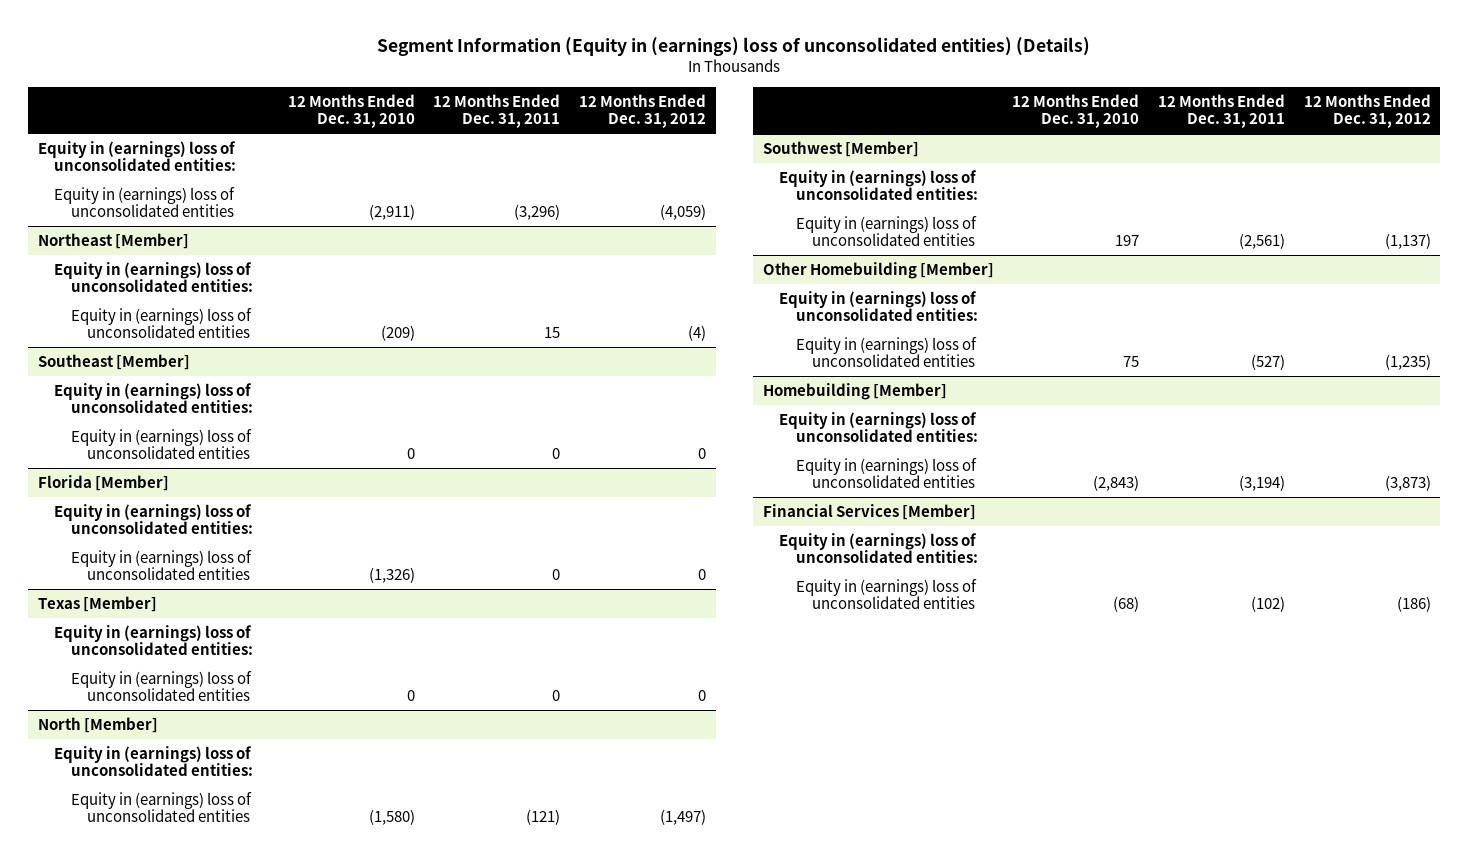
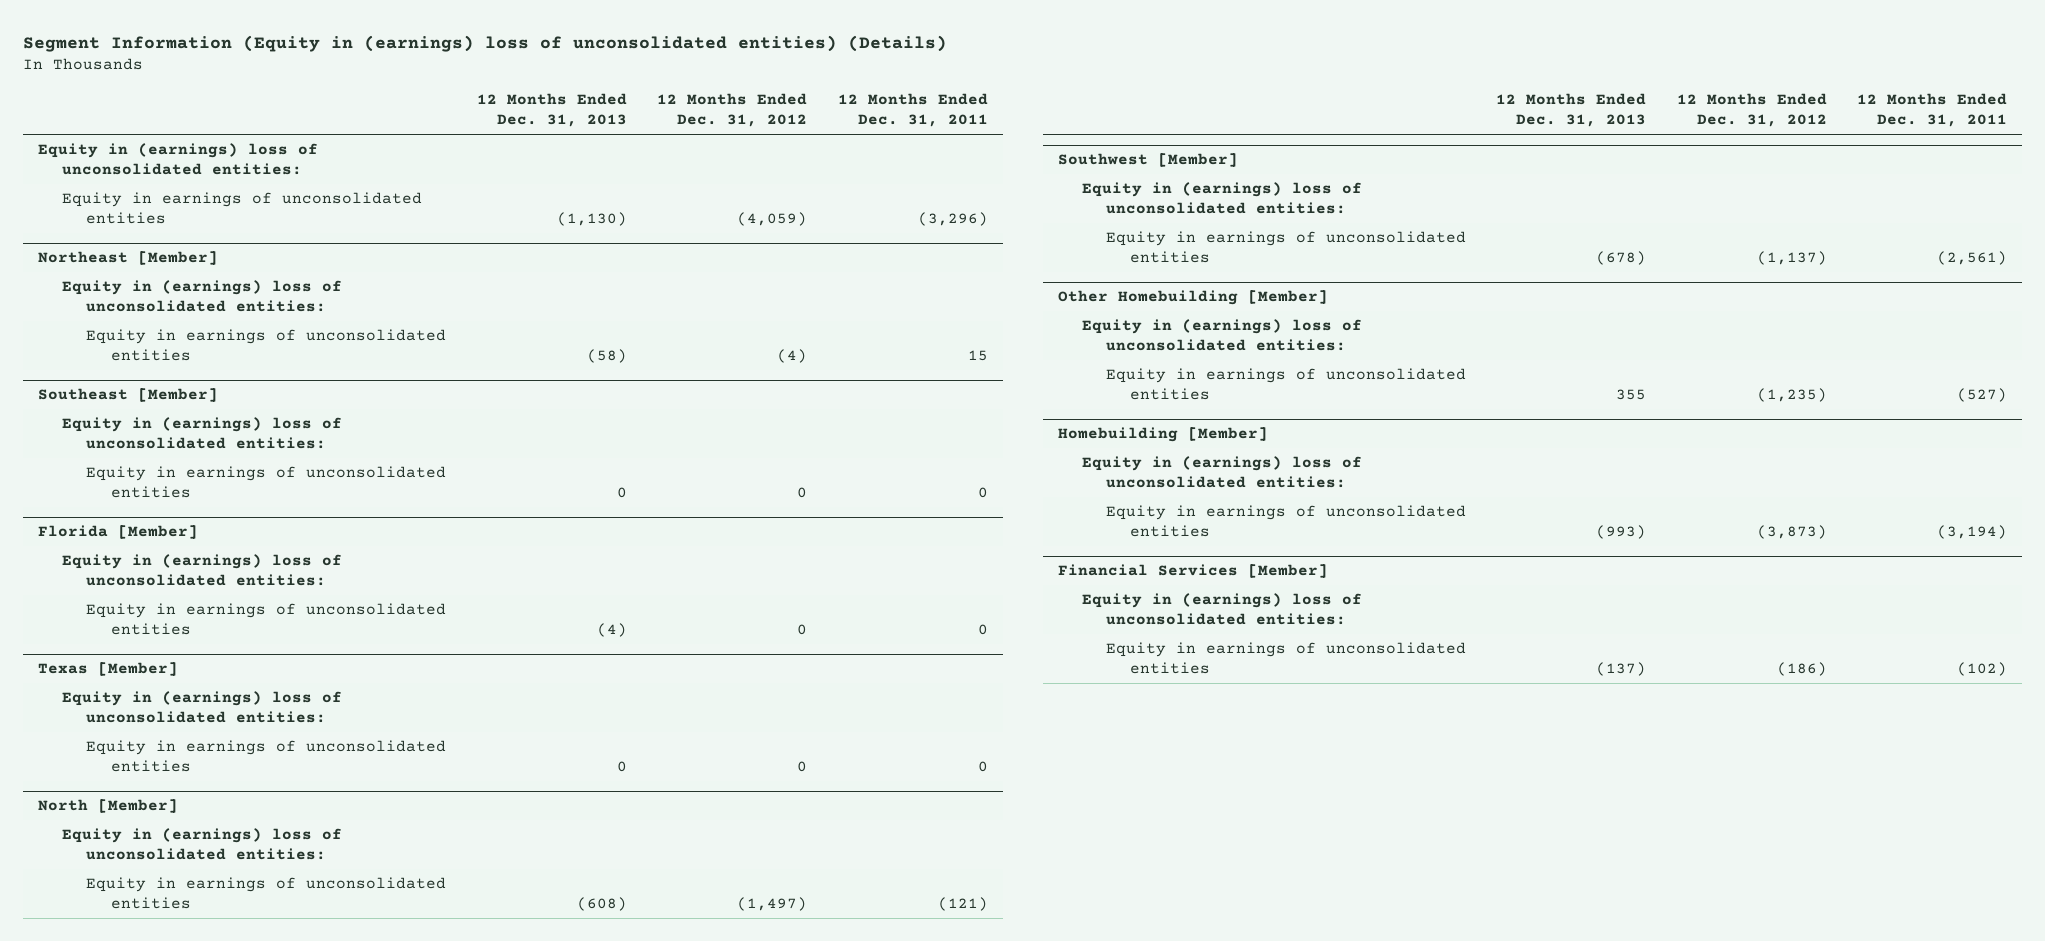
[287,93,415,129] 12 Months Ended Dec. 31, 2010 -> none
none -> [476,93,627,128] 12 Months Ended Dec. 31, 2013
[54,186,236,218] Equity in (earnings) loss of unconsolidated entities -> [62,191,423,225] Equity in earnings of unconsolidated entities
[70,307,252,339] Equity in (earnings) loss of unconsolidated entities -> [86,328,447,362] Equity in earnings of unconsolidated entities
[70,428,252,460] Equity in (earnings) loss of unconsolidated entities -> [86,465,447,499] Equity in earnings of unconsolidated entities
[70,549,252,581] Equity in (earnings) loss of unconsolidated entities -> [86,602,447,636] Equity in earnings of unconsolidated entities
[70,670,252,702] Equity in (earnings) loss of unconsolidated entities -> [86,739,447,773] Equity in earnings of unconsolidated entities
[70,791,252,823] Equity in (earnings) loss of unconsolidated entities -> [86,876,447,910] Equity in earnings of unconsolidated entities
[795,215,977,247] Equity in (earnings) loss of unconsolidated entities -> [1105,230,1466,264] Equity in earnings of unconsolidated entities
[795,336,977,368] Equity in (earnings) loss of unconsolidated entities -> [1105,367,1466,401] Equity in earnings of unconsolidated entities
[795,457,977,489] Equity in (earnings) loss of unconsolidated entities -> [1105,504,1466,538] Equity in earnings of unconsolidated entities
[795,578,977,610] Equity in (earnings) loss of unconsolidated entities -> [1105,641,1466,675] Equity in earnings of unconsolidated entities

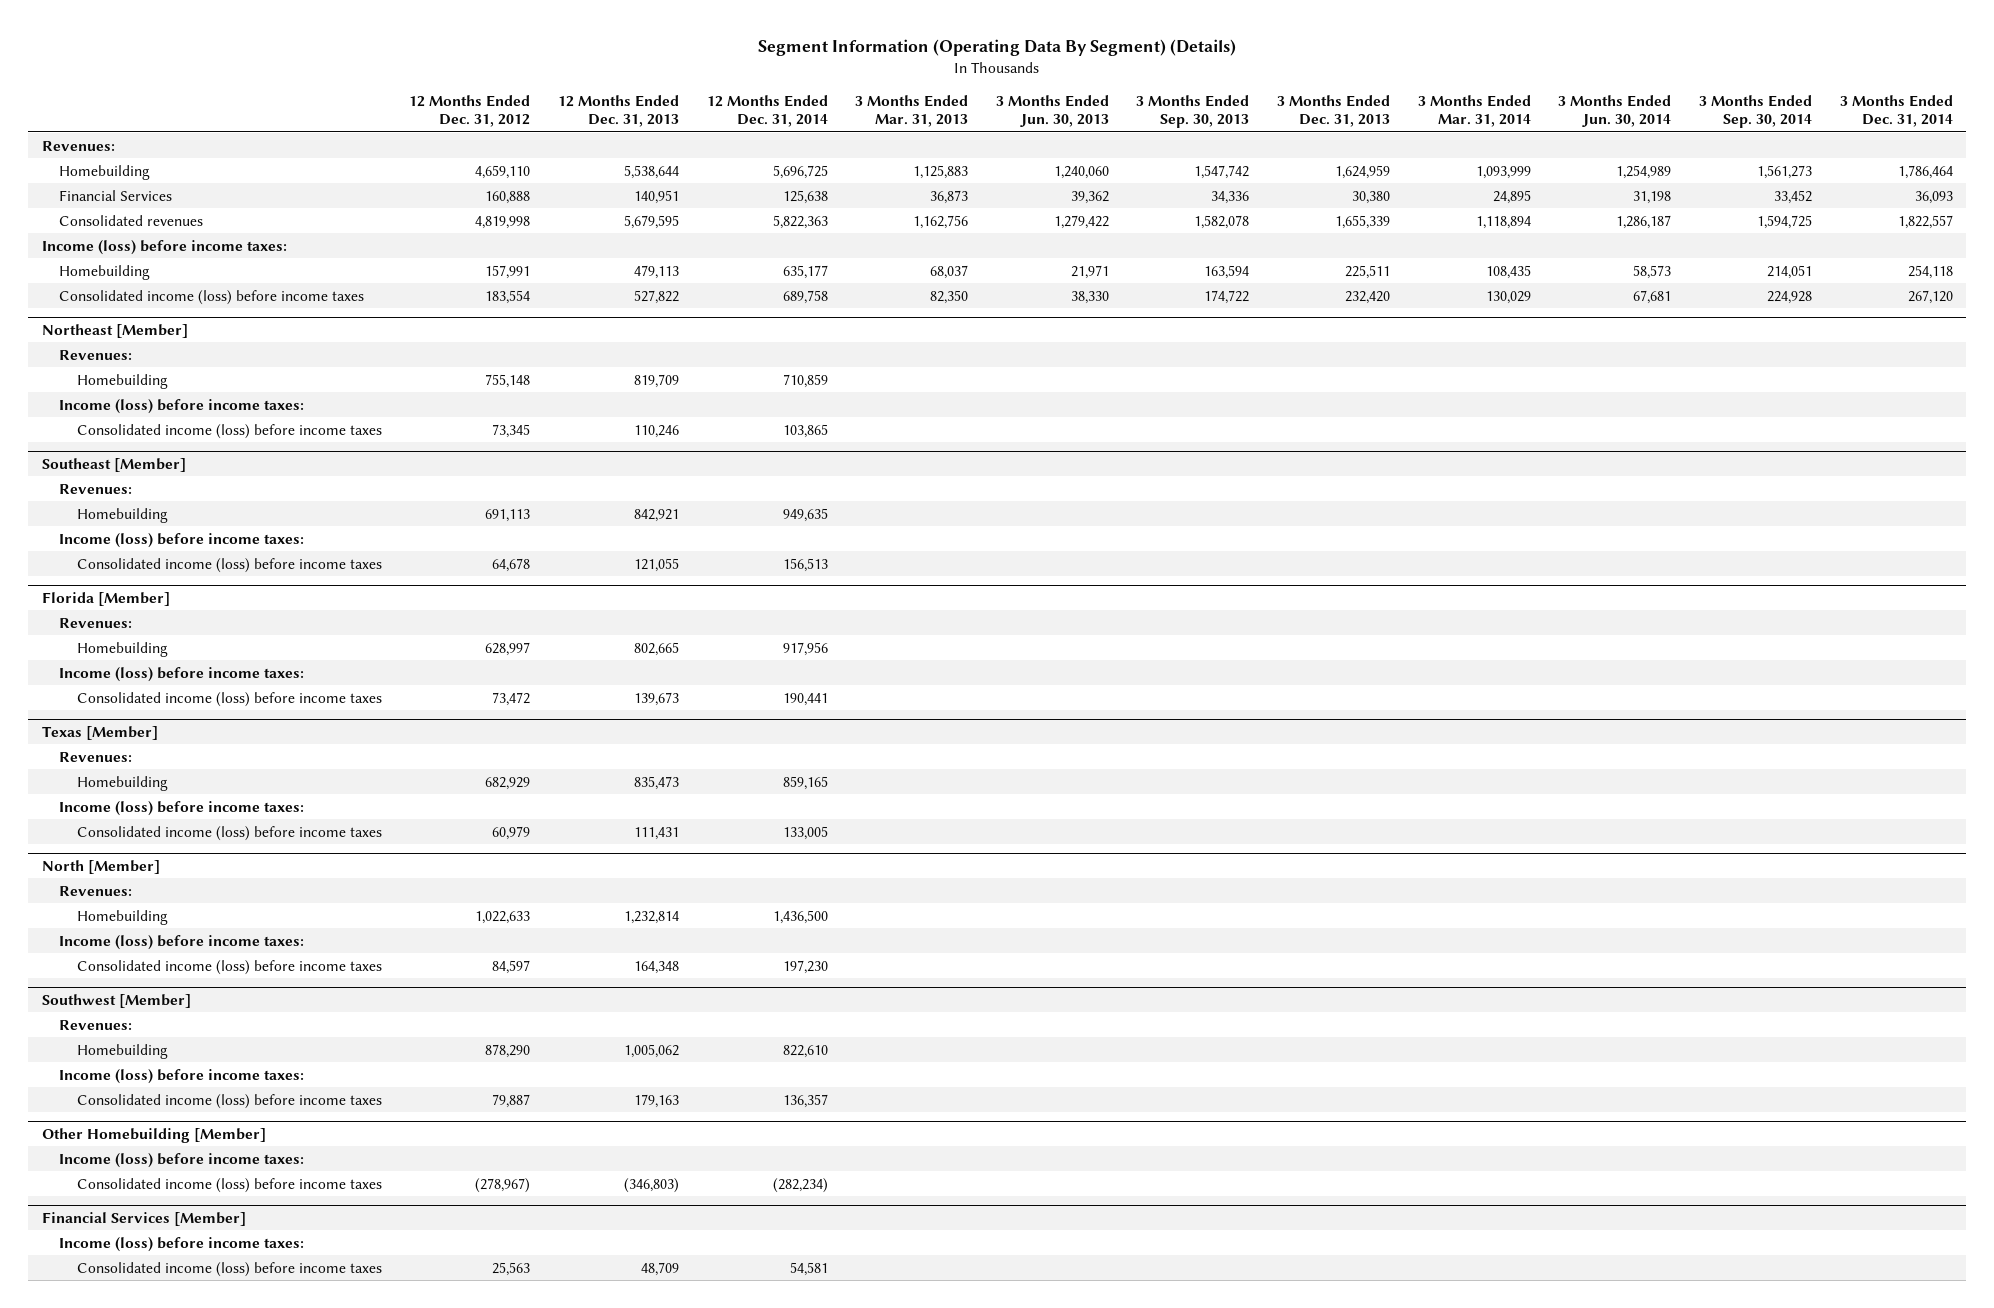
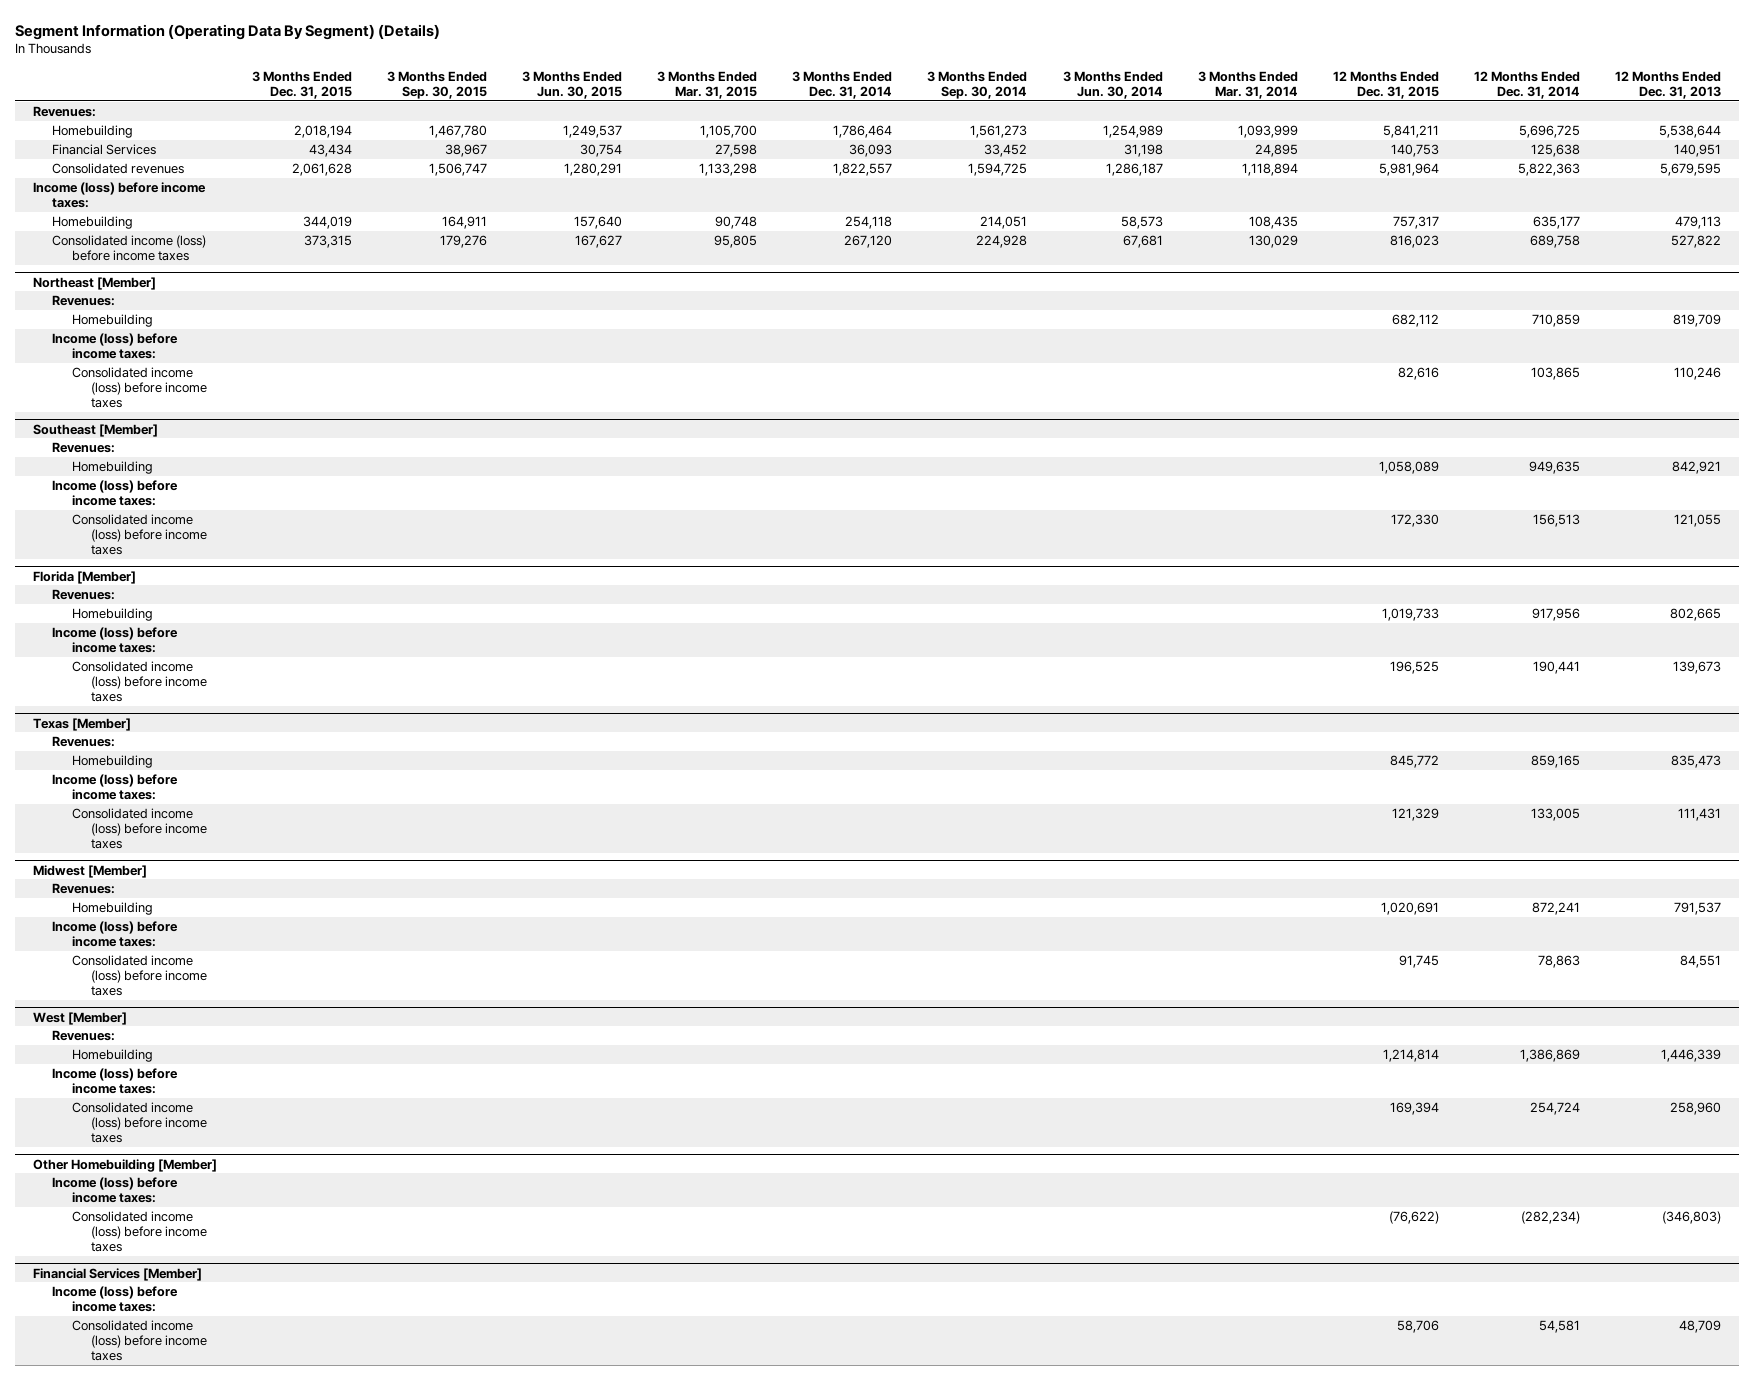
[409,94,531,128] 12 Months Ended Dec. 31, 2012 -> none
[855,94,969,128] 3 Months Ended Mar. 31, 2013 -> none
[995,94,1109,128] 3 Months Ended Jun. 30, 2013 -> none
[1136,94,1250,129] 3 Months Ended Sep. 30, 2013 -> none
[1277,94,1391,128] 3 Months Ended Dec. 31, 2013 -> none
none -> [251,70,352,99] 3 Months Ended Dec. 31, 2015
none -> [386,70,487,99] 3 Months Ended Sep. 30, 2015
none -> [522,70,623,99] 3 Months Ended Jun. 30, 2015
none -> [657,70,758,99] 3 Months Ended Mar. 31, 2015
none -> [1332,70,1439,99] 12 Months Ended Dec. 31, 2015
[41,859,160,874] North [Member] -> none
none -> [32,864,147,878] Midwest [Member]
[623,910,679,924] 1,232,814 -> [1673,902,1721,916] 791,537
[772,909,828,924] 1,436,500 -> [1531,902,1580,916] 872,241
[41,993,191,1008] Southwest [Member] -> none
[633,960,679,974] 164,348 -> [1679,955,1721,969] 84,551
[782,959,828,974] 197,230 -> [1537,955,1580,969] 78,863
none -> [32,1011,127,1025] West [Member]
[623,1043,679,1058] 1,005,062 -> [1660,1049,1721,1063] 1,446,339
[782,1044,828,1058] 822,610 -> [1519,1049,1580,1063] 1,386,869
[633,1093,679,1108] 179,163 -> [1669,1102,1721,1116] 258,960
[782,1093,828,1108] 136,357 -> [1529,1102,1580,1116] 254,724

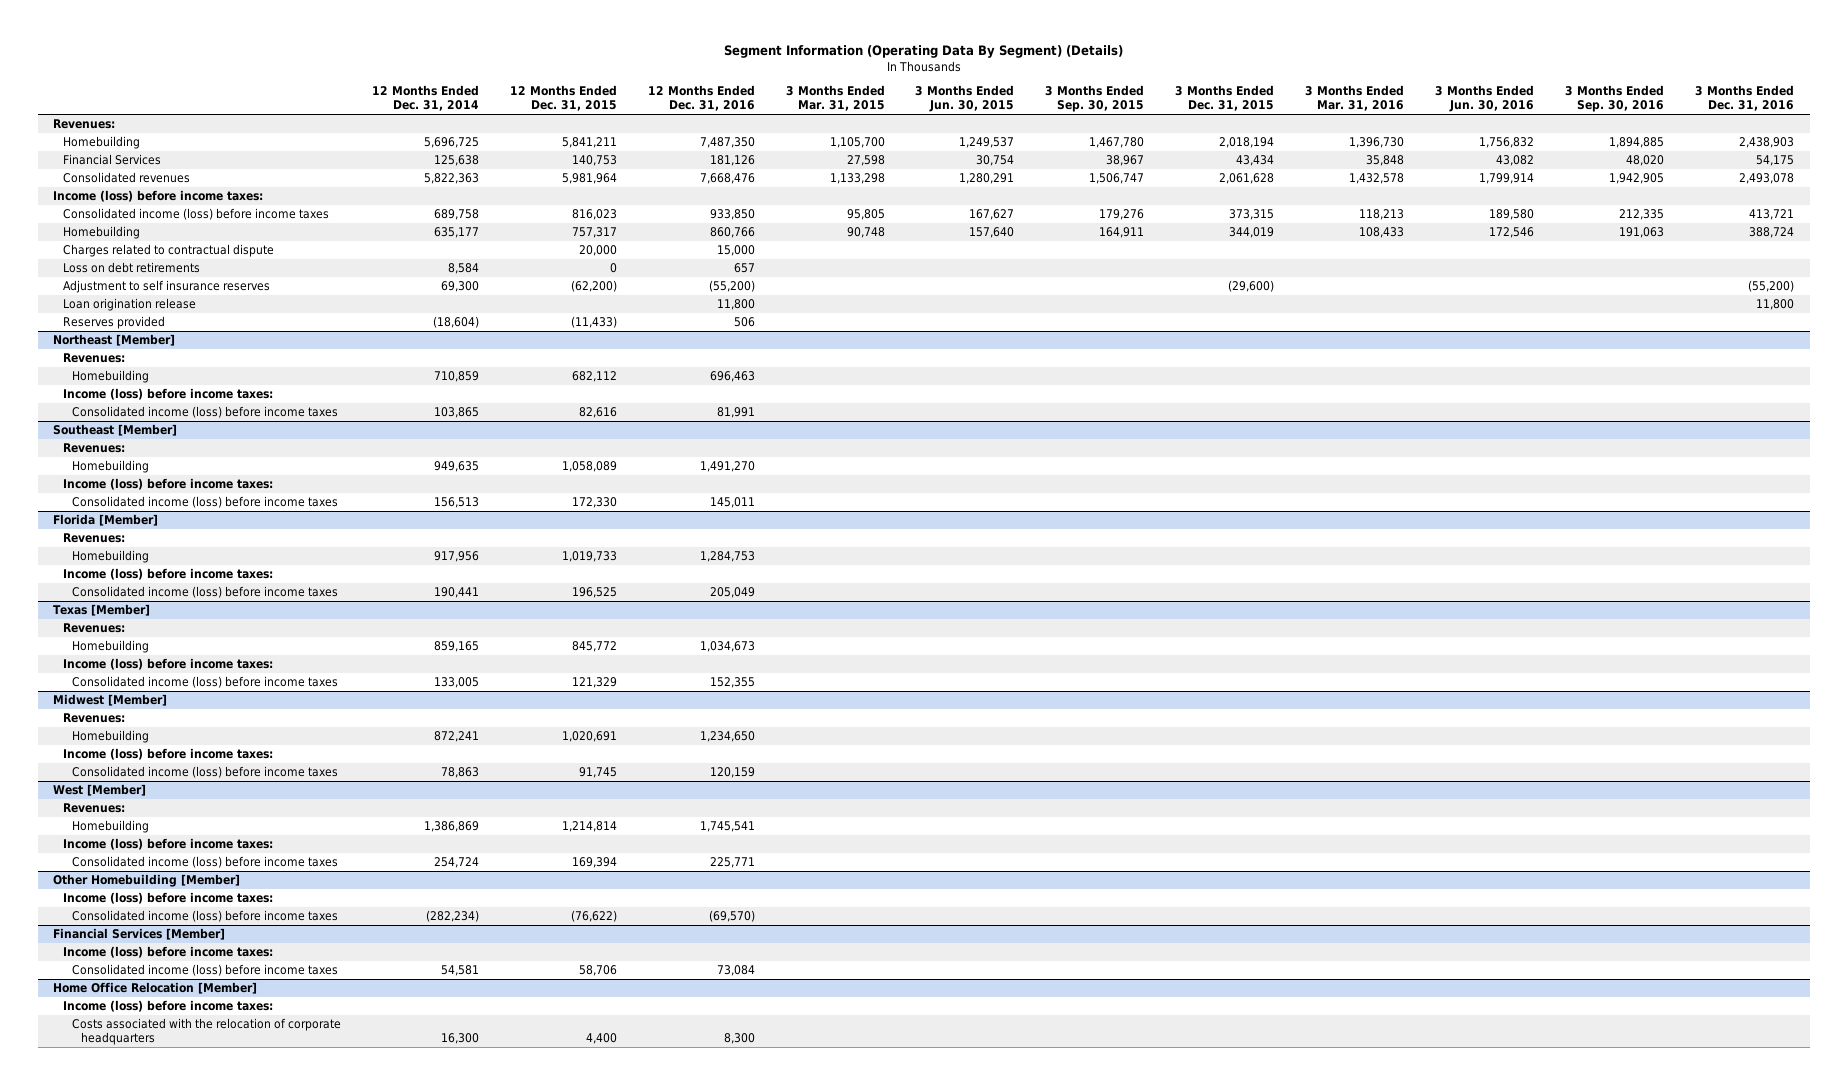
[792,70,893,99] 3 Months Ended Dec. 31, 2014 -> none
[927,70,1028,99] 3 Months Ended Sep. 30, 2014 -> none
[1062,70,1163,99] 3 Months Ended Jun. 30, 2014 -> none
[1197,70,1298,99] 3 Months Ended Mar. 31, 2014 -> none
[1614,70,1721,99] 12 Months Ended Dec. 31, 2013 -> none
none -> [647,85,755,112] 12 Months Ended Dec. 31, 2016
none -> [1305,85,1405,112] 3 Months Ended Mar. 31, 2016
none -> [1435,85,1535,113] 3 Months Ended Jun. 30, 2016
none -> [1565,85,1665,113] 3 Months Ended Sep. 30, 2016
none -> [1695,85,1795,112] 3 Months Ended Dec. 31, 2016
[52,216,134,230] Homebuilding -> [62,226,140,240] Homebuilding
none -> [62,244,274,258] Charges related to contractual dispute
none -> [62,262,200,274] Loss on debt retirements
none -> [62,280,270,294] Adjustment to self insurance reserves
none -> [62,298,196,312] Loan origination release
none -> [62,316,165,330] Reserves provided
none -> [53,982,258,995] Home Office Relocation [Member]
none -> [62,1000,273,1013] Income (loss) before income taxes:
none -> [71,1018,341,1046] Costs associated with the relocation of corporate headquarters

